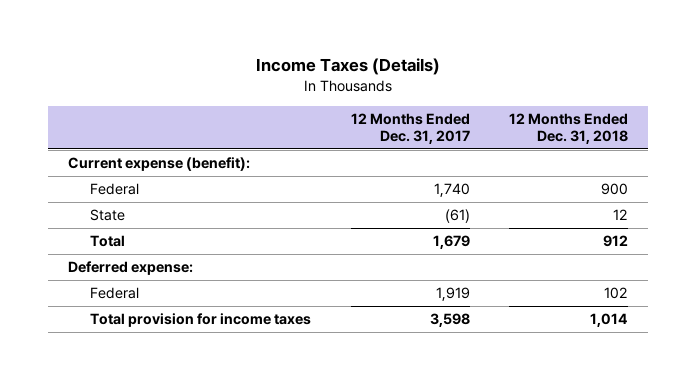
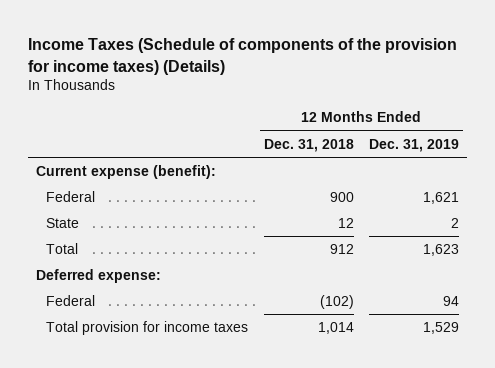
[256,58,441,76] Income Taxes (Details) -> [28,37,458,75] Income Taxes (Schedule of components of the provision for income taxes) (Details)
[350,112,470,145] 12 Months Ended Dec. 31, 2017 -> none
none -> [369,138,460,152] Dec. 31, 2019
[604,287,629,300] 102 -> [319,295,354,310] (102)

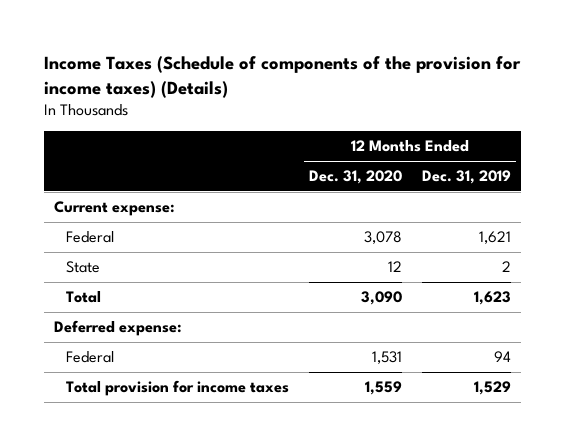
[263,138,354,152] Dec. 31, 2018 -> none
none -> [308,170,402,185] Dec. 31, 2020
[35,165,216,180] Current expense (benefit): -> [54,201,176,217] Current expense:

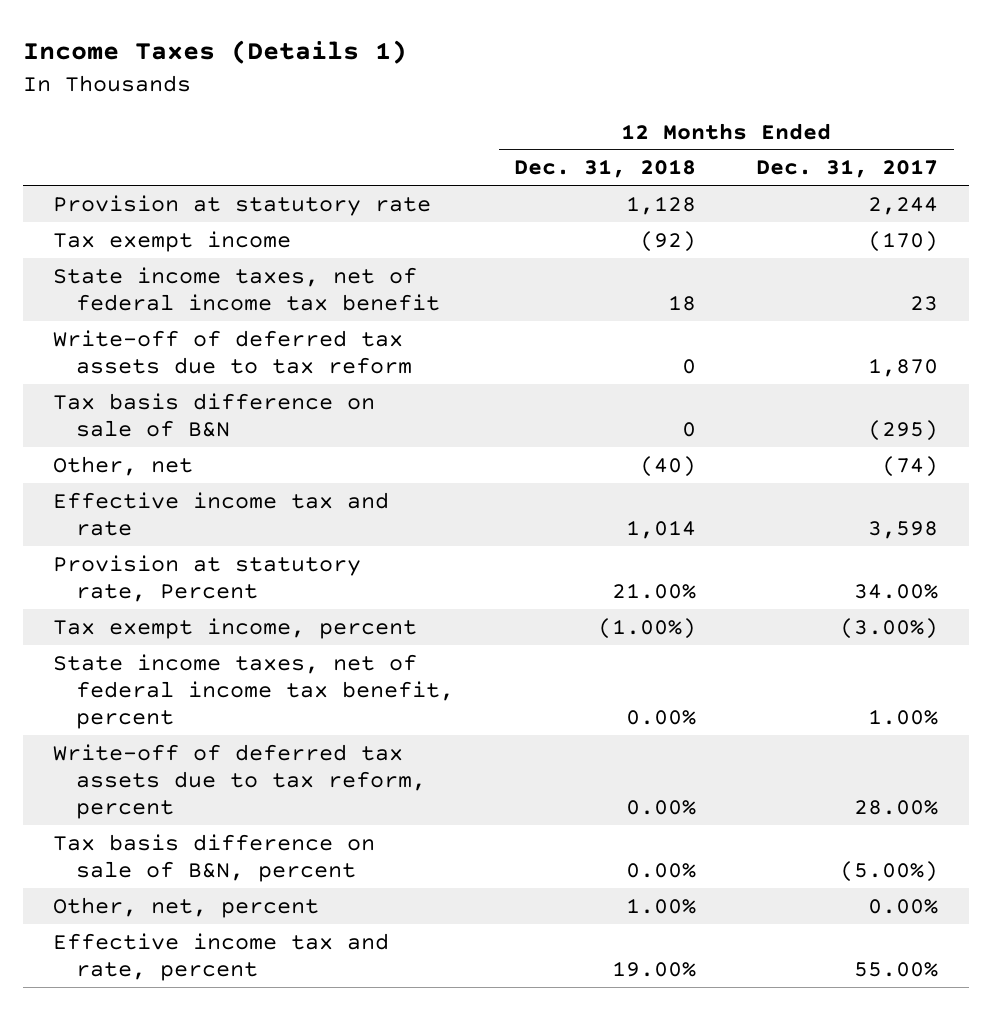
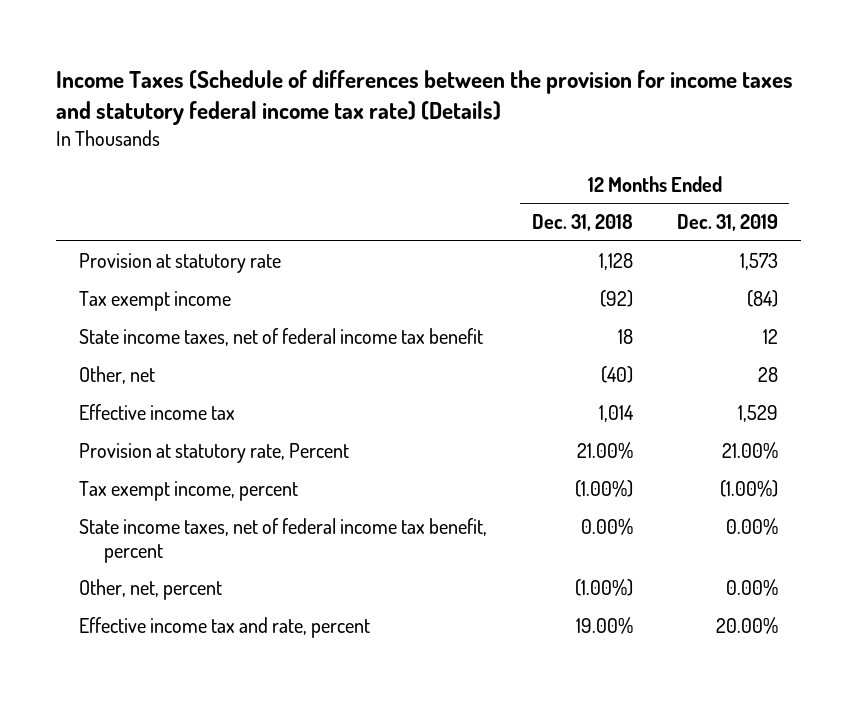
[23,40,408,65] Income Taxes (Details 1) -> [56,69,794,125] Income Taxes (Schedule of differences between the provision for income taxes and statutory federal income tax rate) (Details)
[756,159,939,179] Dec. 31, 2017 -> none
none -> [677,214,779,232] Dec. 31, 2019
[53,329,412,374] Write-off of deferred tax assets due to tax reform -> none
[53,392,376,437] Tax basis difference on sale of B&N -> none
[53,491,390,536] Effective income tax and rate -> [78,404,235,421] Effective income tax
[53,743,426,820] Write-off of deferred tax assets due to tax reform, percent -> none
[53,833,376,882] Tax basis difference on sale of B&N, percent -> none
[626,897,697,914] 1.00% -> [574,579,633,597] (1.00%)

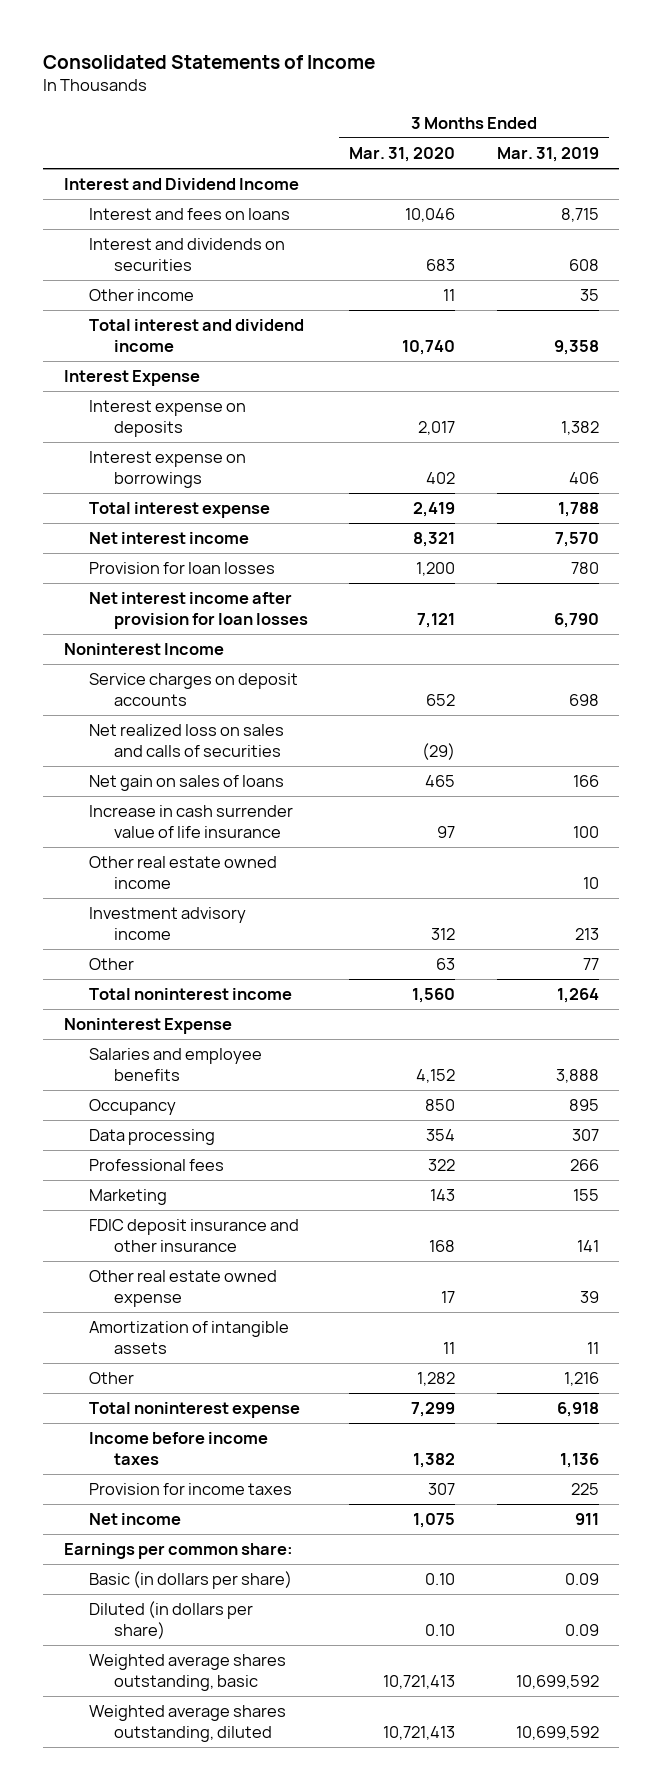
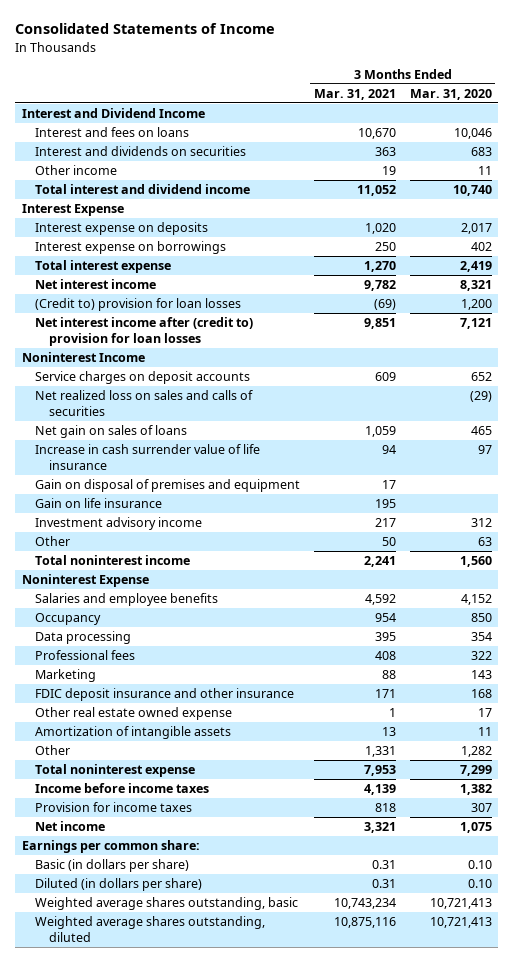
[496,146,599,162] Mar. 31, 2019 -> none
none -> [313,88,396,100] Mar. 31, 2021
[88,562,275,575] Provision for loan losses -> [35,298,242,312] (Credit to) provision for loan losses
[88,592,308,630] Net interest income after provision for loan losses -> [35,317,254,346] Net interest income after (credit to) provision for loan losses
[88,856,277,890] Other real estate owned income -> none
none -> [35,479,301,493] Gain on disposal of premises and equipment
none -> [35,498,163,509] Gain on life insurance

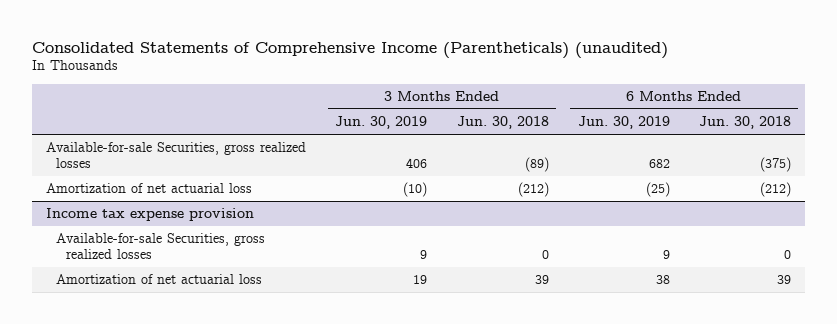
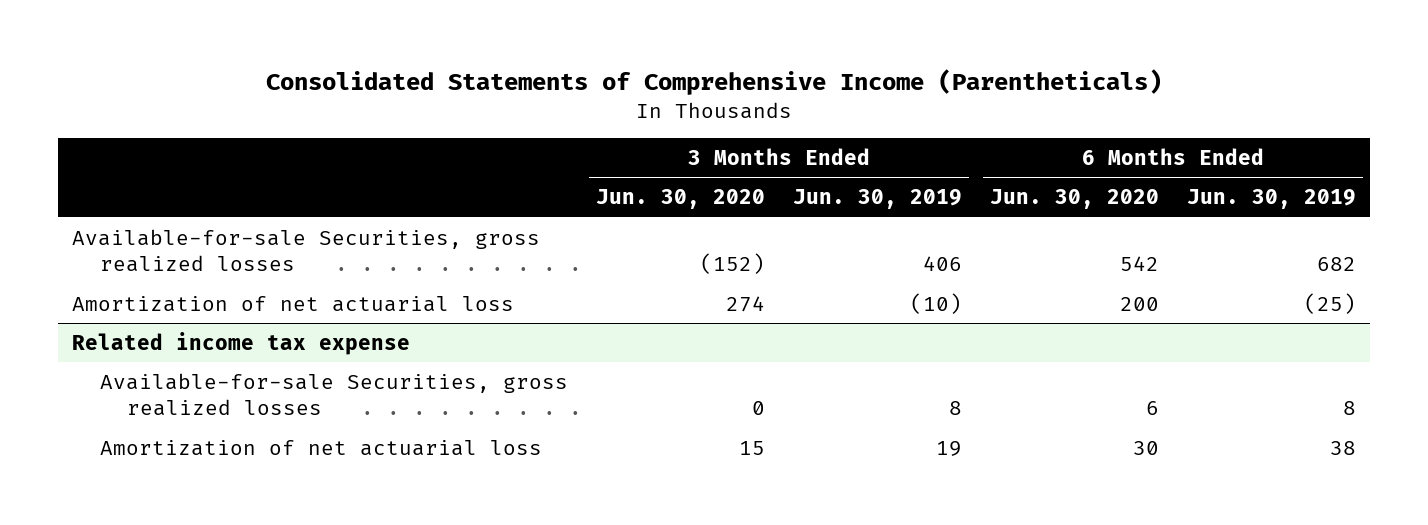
[31,41,668,59] Consolidated Statements of Comprehensive Income (Parentheticals) (unaudited) -> [266,68,1163,95] Consolidated Statements of Comprehensive Income (Parentheticals)
[456,116,549,130] Jun. 30, 2018 -> none
[698,116,791,130] Jun. 30, 2018 -> none
none -> [595,189,765,210] Jun. 30, 2020
none -> [990,189,1160,210] Jun. 30, 2020
[46,208,255,222] Income tax expense provision -> [72,331,411,355] Related income tax expense
[420,249,428,259] 9 -> [949,401,963,416] 8
[662,249,670,259] 9 -> [1343,401,1357,416] 8

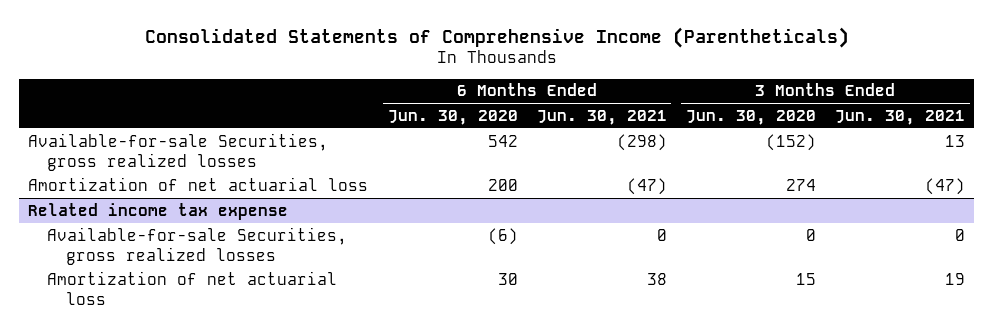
[793,189,963,210] Jun. 30, 2019 -> none
[1187,189,1357,210] Jun. 30, 2019 -> none
none -> [536,110,667,126] Jun. 30, 2021
none -> [834,110,965,126] Jun. 30, 2021
[1146,401,1160,416] 6 -> [487,227,518,245] (6)

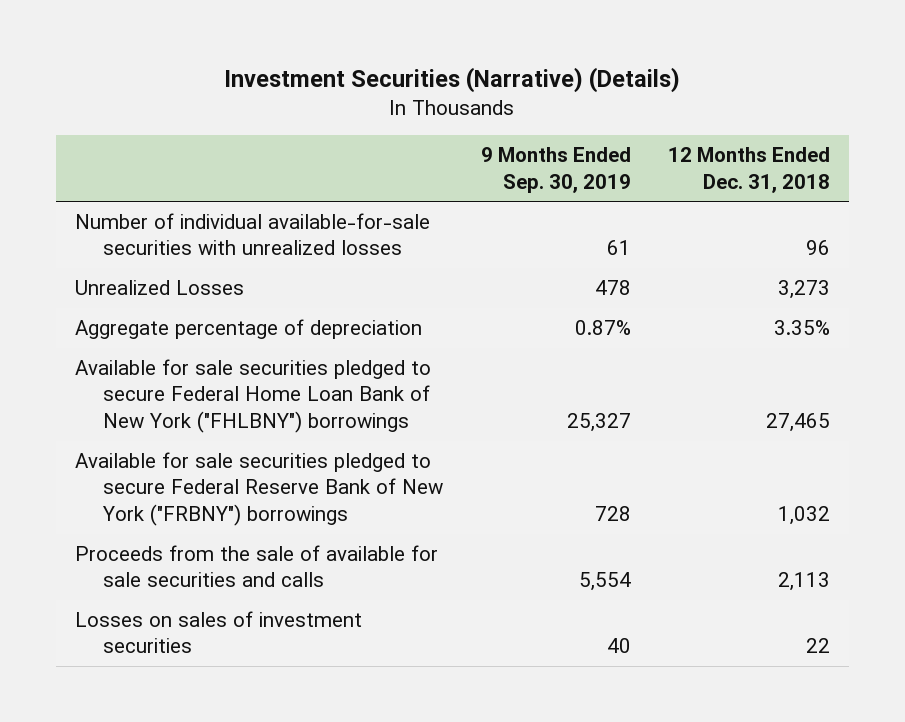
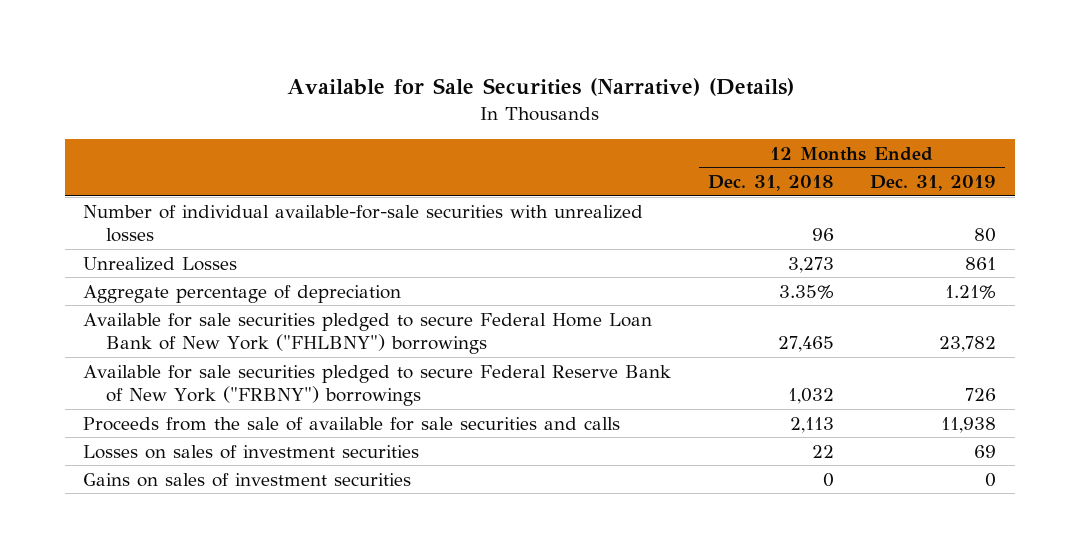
[224,67,681,94] Investment Securities (Narrative) (Details) -> [286,78,794,97] Available for Sale Securities (Narrative) (Details)
[480,147,631,193] 9 Months Ended Sep. 30, 2019 -> none
none -> [870,175,997,192] Dec. 31, 2019
none -> [83,472,412,487] Gains on sales of investment securities

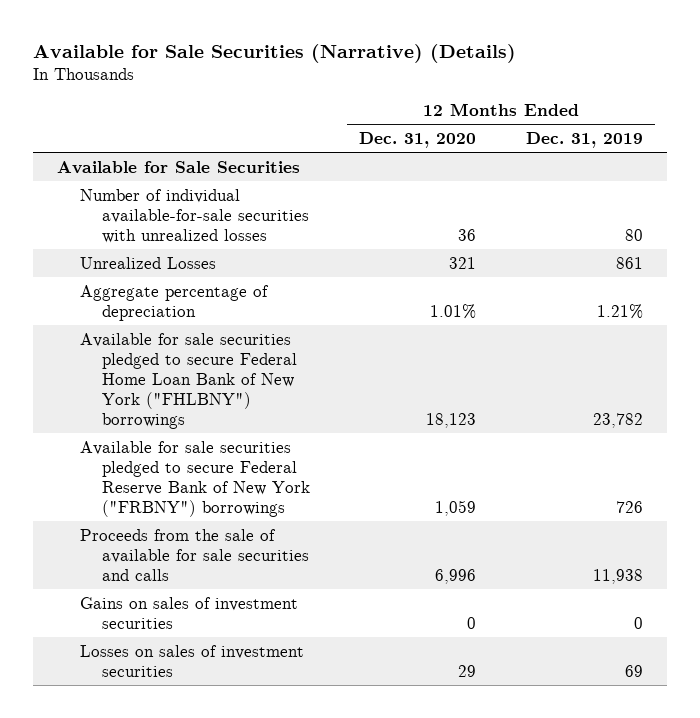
[707,175,834,192] Dec. 31, 2018 -> none
none -> [359,132,477,149] Dec. 31, 2020
none -> [57,160,301,174] Available for Sale Securities
[83,444,420,459] Losses on sales of investment securities -> [79,644,304,677] Losses on sales of investment securities

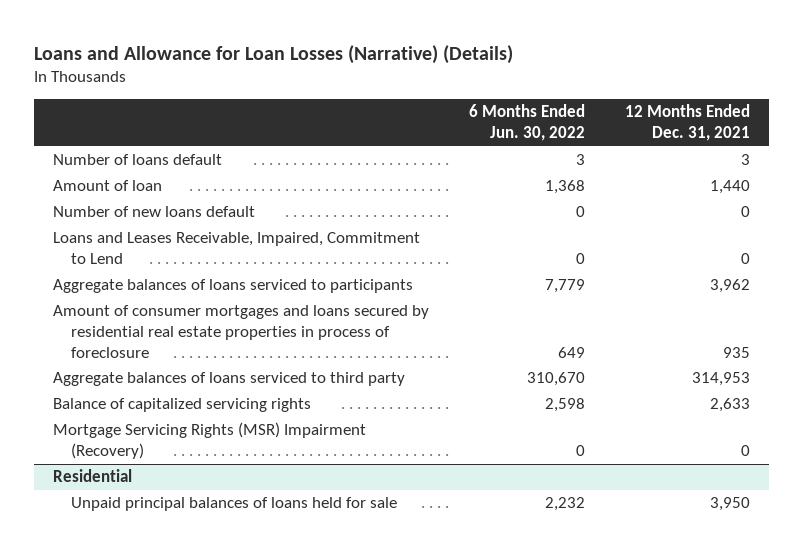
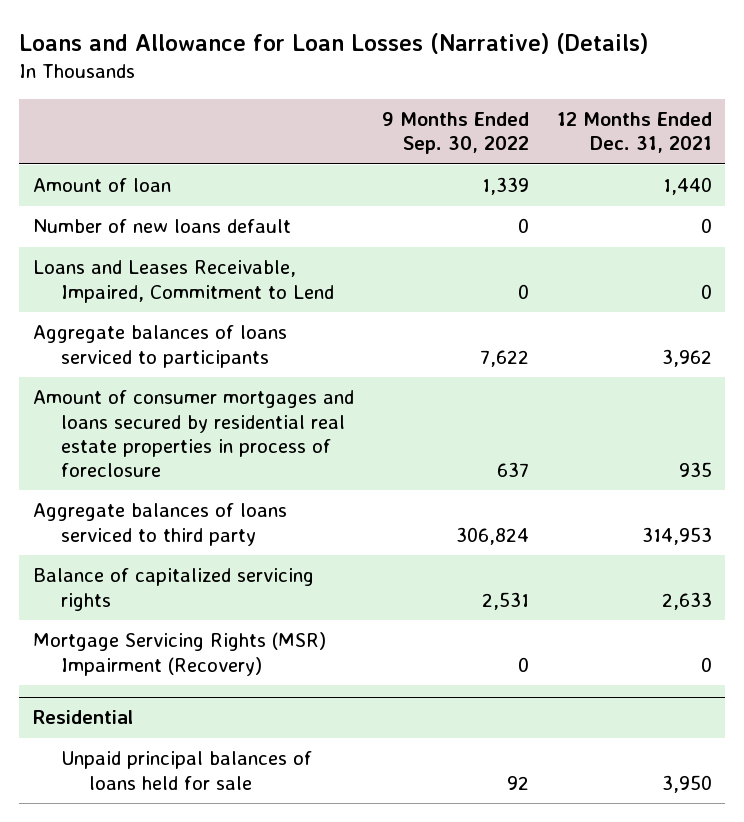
[468,104,585,142] 6 Months Ended Jun. 30, 2022 -> none
none -> [381,112,529,155] 9 Months Ended Sep. 30, 2022
[53,154,223,166] Number of loans default -> none

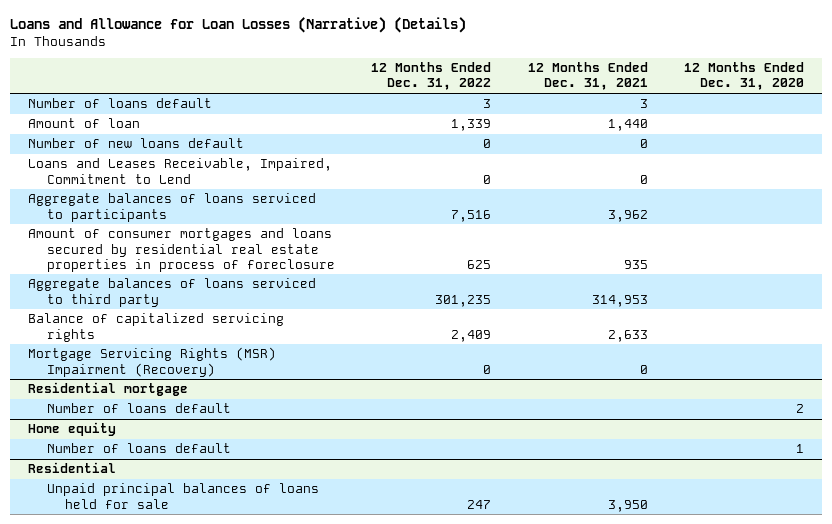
[381,112,529,155] 9 Months Ended Sep. 30, 2022 -> none
none -> [371,62,492,91] 12 Months Ended Dec. 31, 2022
none -> [683,62,804,91] 12 Months Ended Dec. 31, 2020
none -> [28,98,213,109] Number of loans default
none -> [28,382,189,397] Residential mortgage
none -> [46,403,231,414] Number of loans default
none -> [28,422,117,437] Home equity
none -> [46,443,231,454] Number of loans default

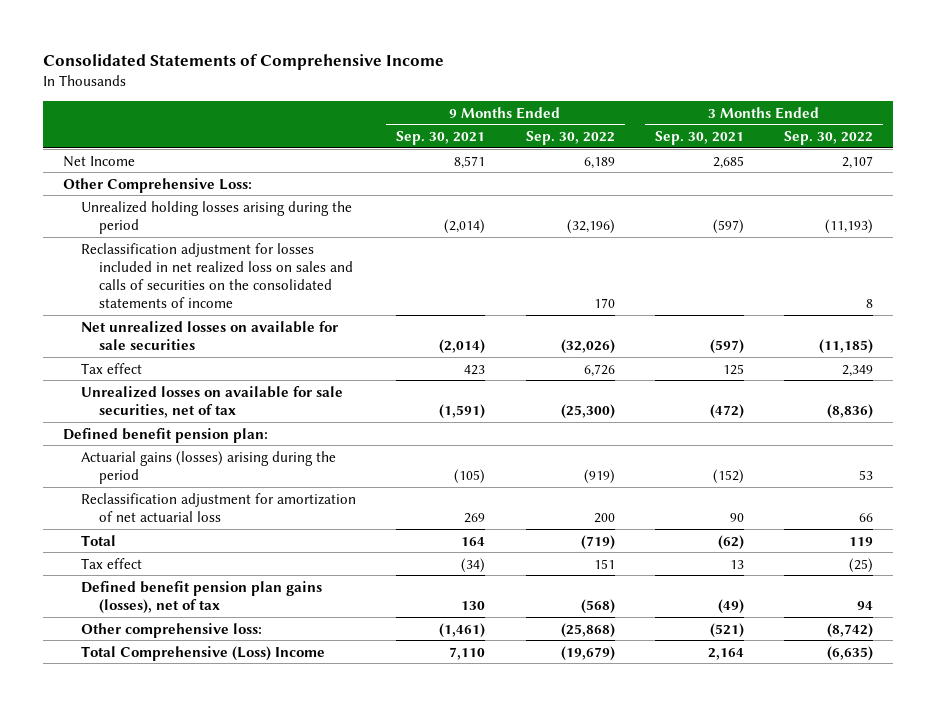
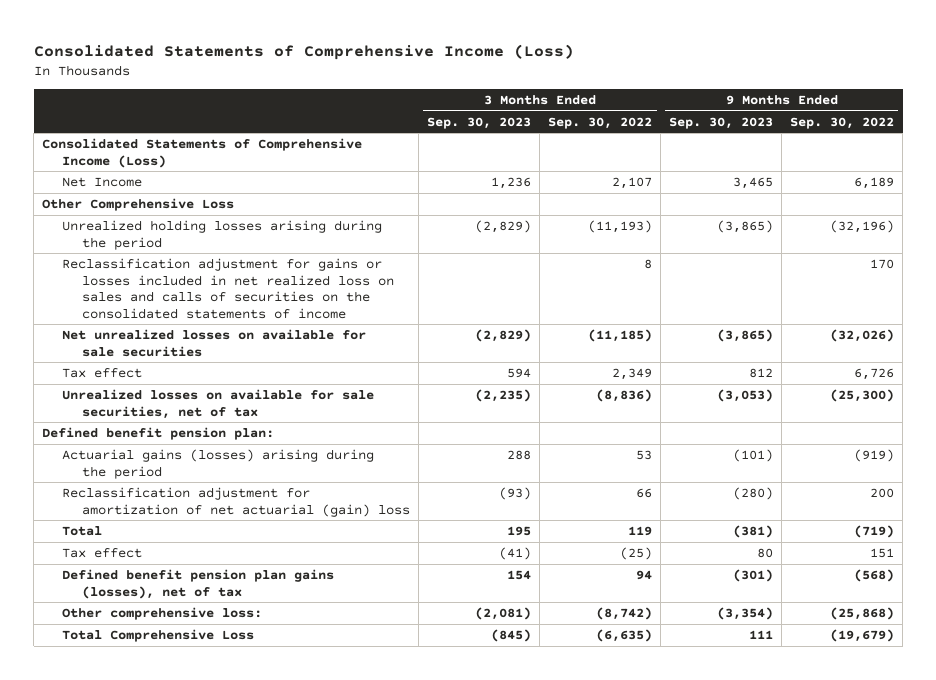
[43,54,445,71] Consolidated Statements of Comprehensive Income -> [33,43,574,60] Consolidated Statements of Comprehensive Income (Loss)
[396,131,486,146] Sep. 30, 2021 -> none
[654,131,744,146] Sep. 30, 2021 -> none
none -> [427,116,532,129] Sep. 30, 2023
none -> [669,116,774,129] Sep. 30, 2023
none -> [42,137,363,168] Consolidated Statements of Comprehensive Income (Loss)
[63,177,253,193] Other Comprehensive Loss: -> [42,197,235,211] Other Comprehensive Loss
[81,242,354,309] Reclassification adjustment for losses included in net realized loss on sales and calls of securities on the consolidated statements of income -> [62,257,395,319] Reclassification adjustment for gains or losses included in net realized loss on sales and calls of securities on the consolidated statements of income
[81,492,357,522] Reclassification adjustment for amortization of net actuarial loss -> [62,486,411,517] Reclassification adjustment for amortization of net actuarial (gain) loss
[81,645,326,661] Total Comprehensive (Loss) Income -> [62,628,255,642] Total Comprehensive Loss

